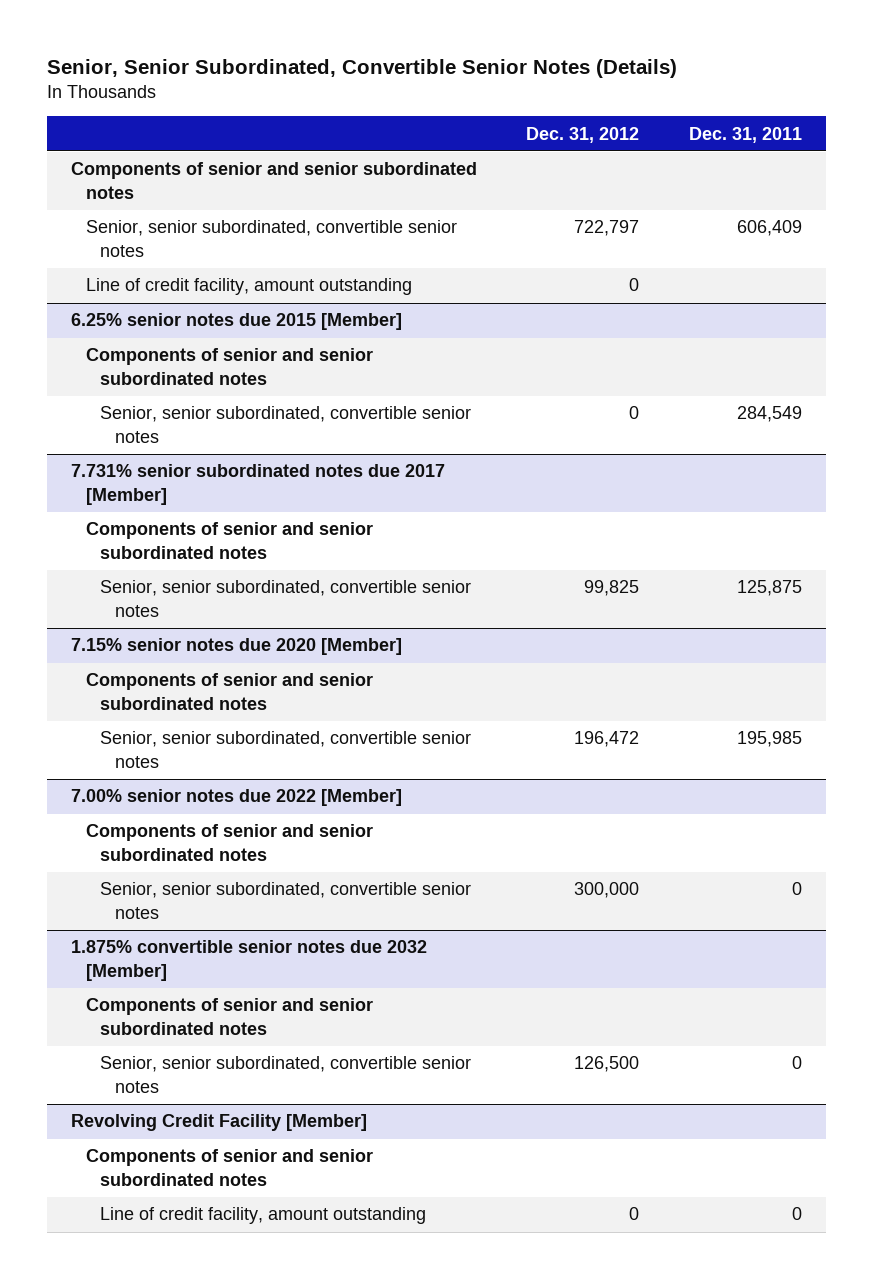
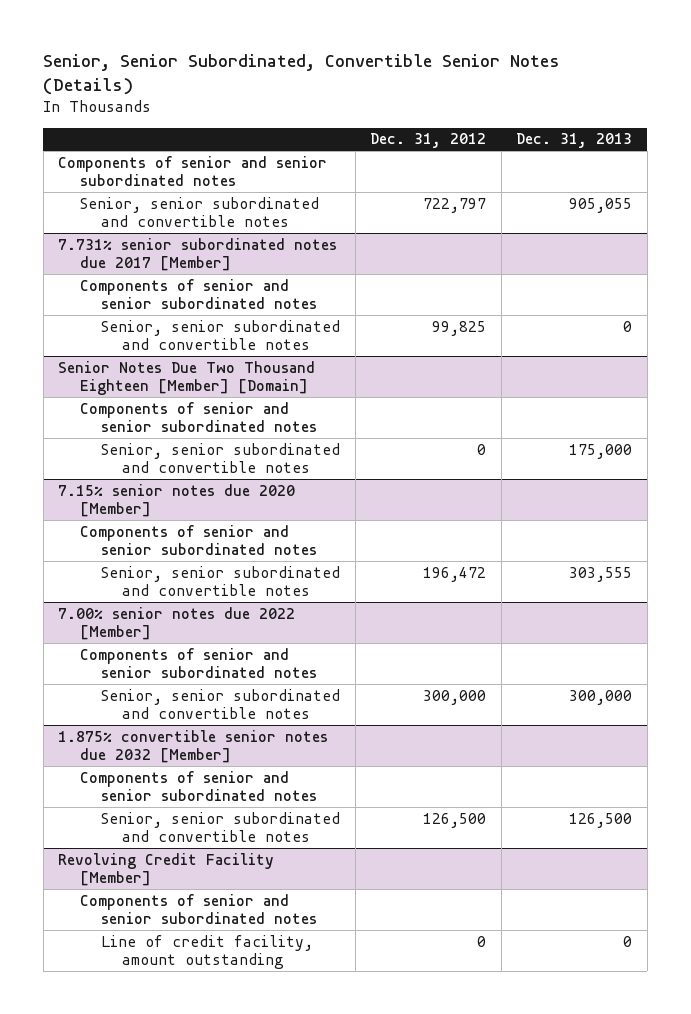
[688,126,802,143] Dec. 31, 2011 -> none
none -> [516,133,633,149] Dec. 31, 2013
[85,278,412,296] Line of credit facility, amount outstanding -> none
[71,313,403,331] 6.25% senior notes due 2015 [Member] -> none
[85,348,373,385] Components of senior and senior subordinated notes -> none
[100,406,472,443] Senior, senior subordinated, convertible senior notes -> none
[85,220,457,257] Senior, senior subordinated, convertible senior notes -> [79,196,319,227] Senior, senior subordinated and convertible notes
[100,580,472,617] Senior, senior subordinated, convertible senior notes -> [101,319,341,350] Senior, senior subordinated and convertible notes
none -> [58,360,316,395] Senior Notes Due Two Thousand Eighteen [Member] [Domain]
none -> [79,401,318,432] Components of senior and senior subordinated notes
none -> [101,442,341,473] Senior, senior subordinated and convertible notes
[100,731,472,768] Senior, senior subordinated, convertible senior notes -> [101,565,341,596] Senior, senior subordinated and convertible notes
[100,882,472,919] Senior, senior subordinated, convertible senior notes -> [101,688,341,719] Senior, senior subordinated and convertible notes
[100,1056,472,1093] Senior, senior subordinated, convertible senior notes -> [101,811,341,842] Senior, senior subordinated and convertible notes

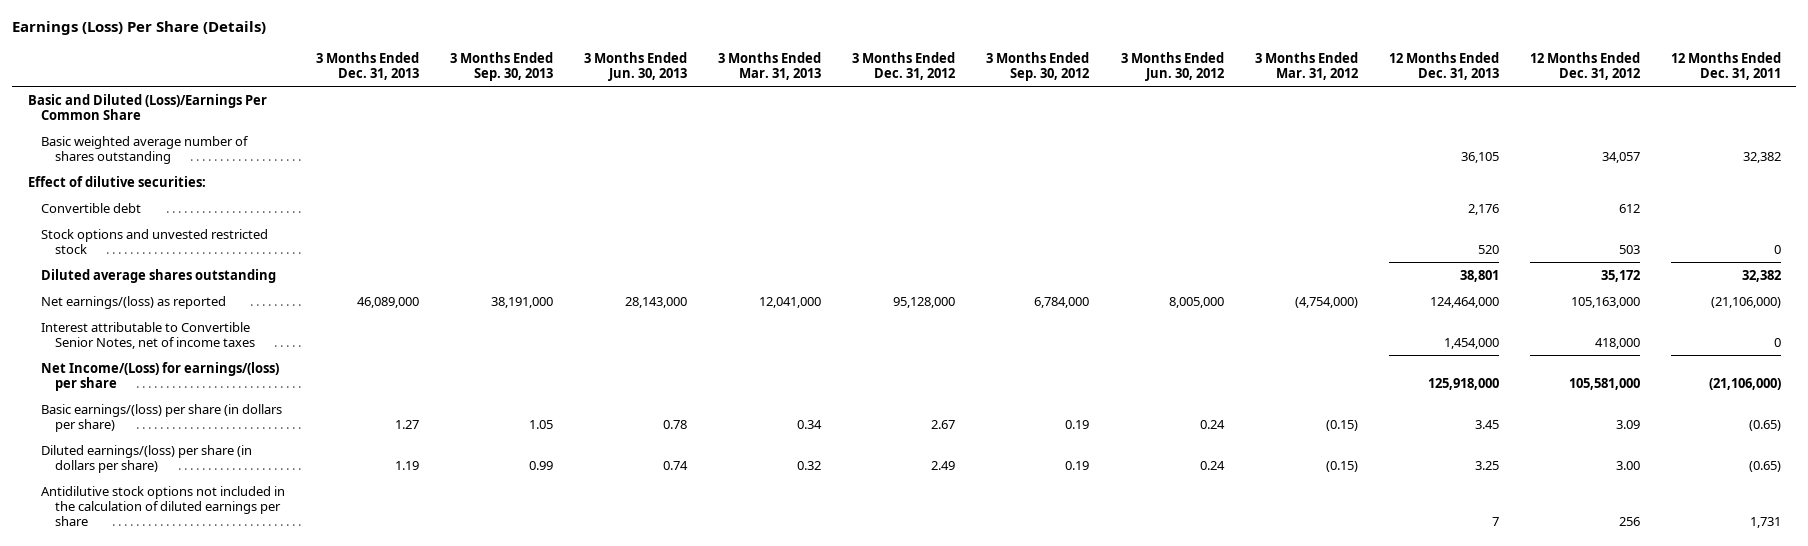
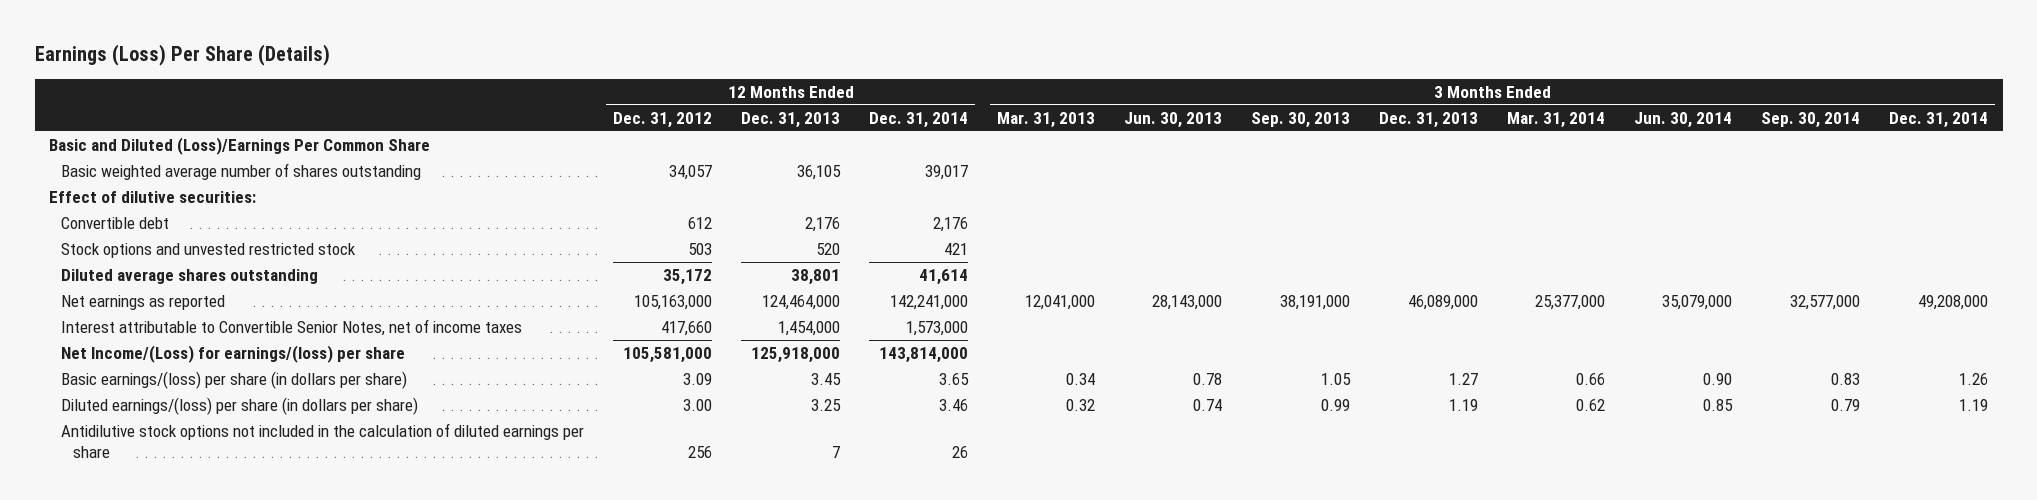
[852,52,956,81] 3 Months Ended Dec. 31, 2012 -> none
[986,52,1090,82] 3 Months Ended Sep. 30, 2012 -> none
[1120,52,1224,82] 3 Months Ended Jun. 30, 2012 -> none
[1254,52,1358,81] 3 Months Ended Mar. 31, 2012 -> none
[1670,52,1781,81] 12 Months Ended Dec. 31, 2011 -> none
none -> [869,111,969,128] Dec. 31, 2014
none -> [1507,111,1606,128] Mar. 31, 2014
none -> [1634,111,1733,128] Jun. 30, 2014
none -> [1761,111,1861,128] Sep. 30, 2014
none -> [1889,111,1989,128] Dec. 31, 2014
[41,295,227,309] Net earnings/(loss) as reported -> [61,295,226,311] Net earnings as reported
[1594,337,1640,349] 418,000 -> [661,321,713,337] 417,660

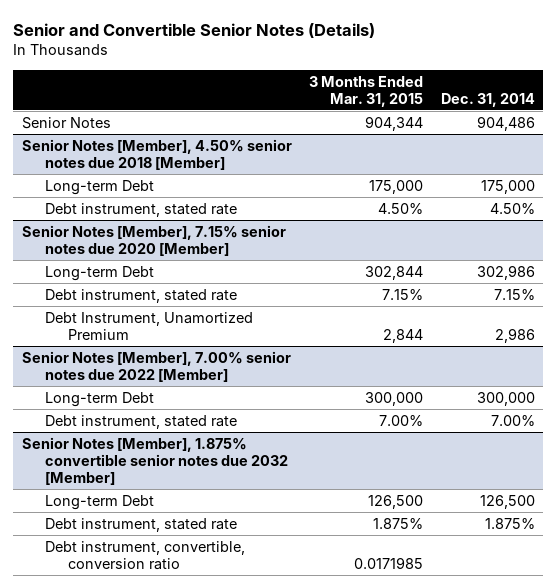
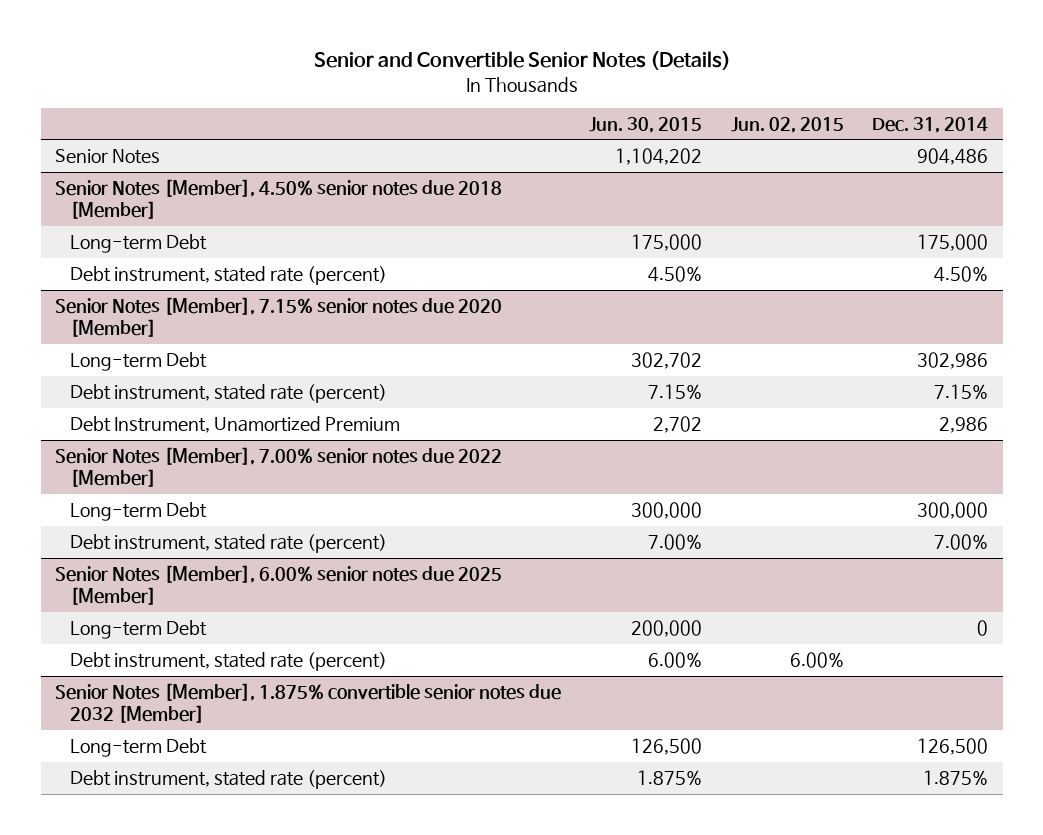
[309,75,424,107] 3 Months Ended Mar. 31, 2015 -> none
none -> [589,116,703,133] Jun. 30, 2015
none -> [730,116,844,133] Jun. 02, 2015
[44,202,237,217] Debt instrument, stated rate -> [70,265,388,285] Debt instrument, stated rate (percent)
[44,288,237,303] Debt instrument, stated rate -> [70,383,388,403] Debt instrument, stated rate (percent)
[44,414,237,429] Debt instrument, stated rate -> [70,533,388,553] Debt instrument, stated rate (percent)
none -> [54,564,502,606] Senior Notes [Member], 6.00% senior notes due 2025 [Member]
none -> [70,619,208,639] Long-term Debt
none -> [70,651,388,671] Debt instrument, stated rate (percent)
[44,540,245,570] Debt instrument, convertible, conversion ratio -> none
[44,517,237,532] Debt instrument, stated rate -> [70,769,388,789] Debt instrument, stated rate (percent)

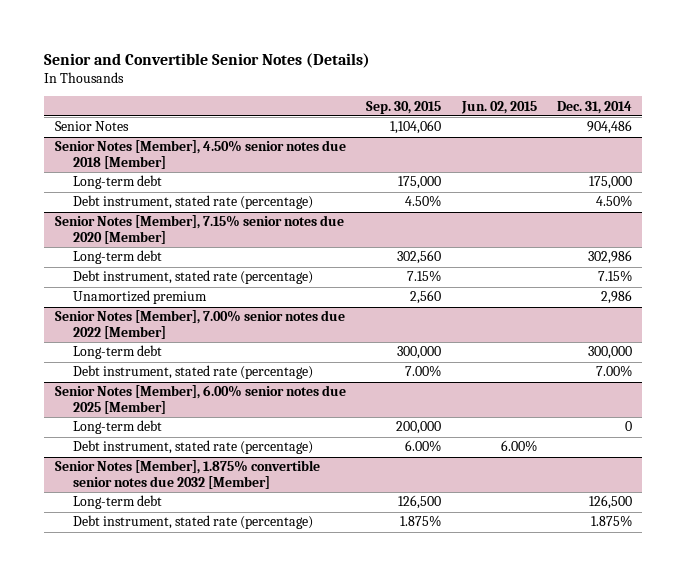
[589,116,703,133] Jun. 30, 2015 -> none
none -> [366,100,442,114] Sep. 30, 2015
[70,233,208,253] Long-term Debt -> [73,175,163,190] Long-term debt
[70,265,388,285] Debt instrument, stated rate (percent) -> [73,195,314,210] Debt instrument, stated rate (percentage)
[70,351,208,371] Long-term Debt -> [73,250,163,265] Long-term debt
[70,383,388,403] Debt instrument, stated rate (percent) -> [73,270,314,285] Debt instrument, stated rate (percentage)
[70,415,401,433] Debt Instrument, Unamortized Premium -> [73,290,208,305] Unamortized premium
[70,501,208,521] Long-term Debt -> [73,345,163,360] Long-term debt
[70,533,388,553] Debt instrument, stated rate (percent) -> [73,365,314,380] Debt instrument, stated rate (percentage)
[70,619,208,639] Long-term Debt -> [73,420,163,435] Long-term debt
[70,651,388,671] Debt instrument, stated rate (percent) -> [73,440,314,455] Debt instrument, stated rate (percentage)
[70,737,208,757] Long-term Debt -> [73,495,163,510] Long-term debt
[70,769,388,789] Debt instrument, stated rate (percent) -> [73,515,314,530] Debt instrument, stated rate (percentage)

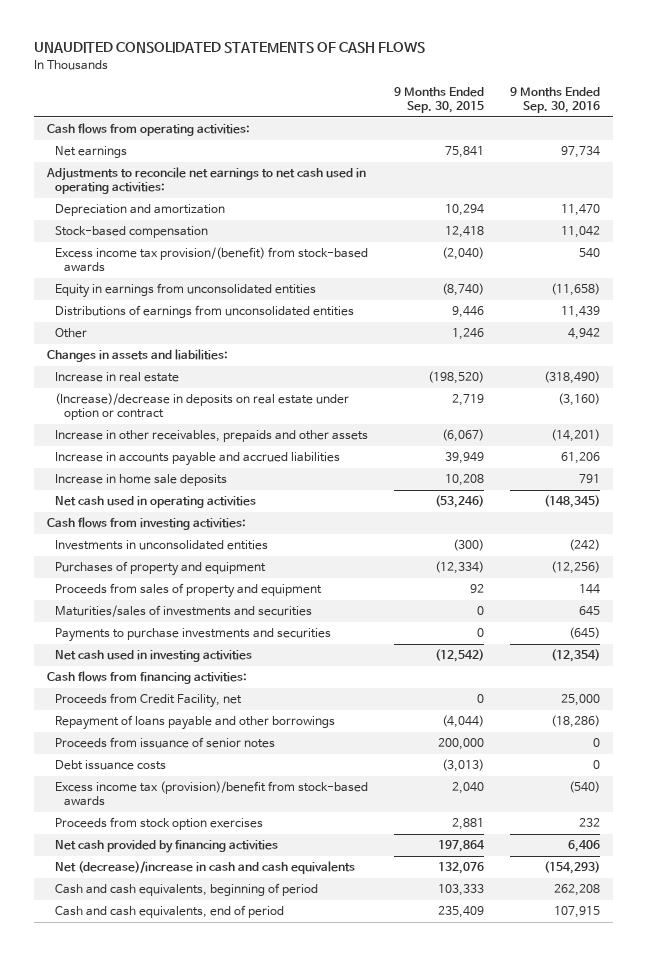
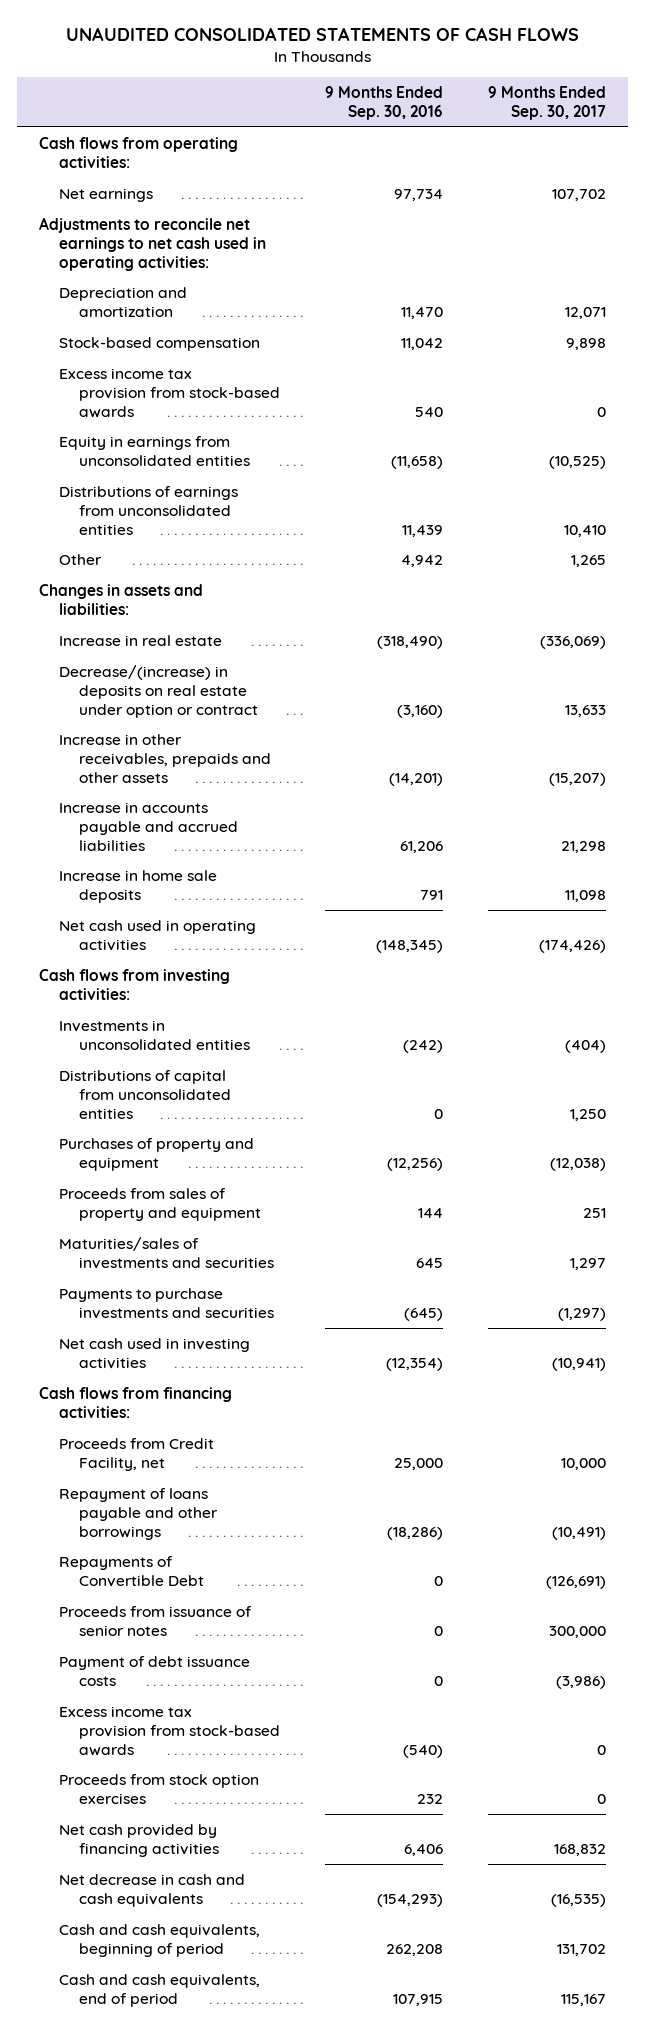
[393,86,484,114] 9 Months Ended Sep. 30, 2015 -> none
none -> [487,86,606,120] 9 Months Ended Sep. 30, 2017
[55,247,369,273] Excess income tax provision/(benefit) from stock-based awards -> [59,367,281,418] Excess income tax provision from stock-based awards
[55,393,350,421] (Increase)/decrease in deposits on real estate under option or contract -> [59,664,259,718] Decrease/(increase) in deposits on real estate under option or contract
none -> [59,1069,232,1119] Distributions of capital from unconsolidated entities
none -> [59,1555,205,1587] Repayments of Convertible Debt
[55,760,167,771] Debt issuance costs -> [59,1655,251,1686] Payment of debt issuance costs
[55,781,369,807] Excess income tax (provision)/benefit from stock-based awards -> [59,1705,281,1756] Excess income tax provision from stock-based awards
[55,861,356,875] Net (decrease)/increase in cash and cash equivalents -> [59,1873,246,1907] Net decrease in cash and cash equivalents

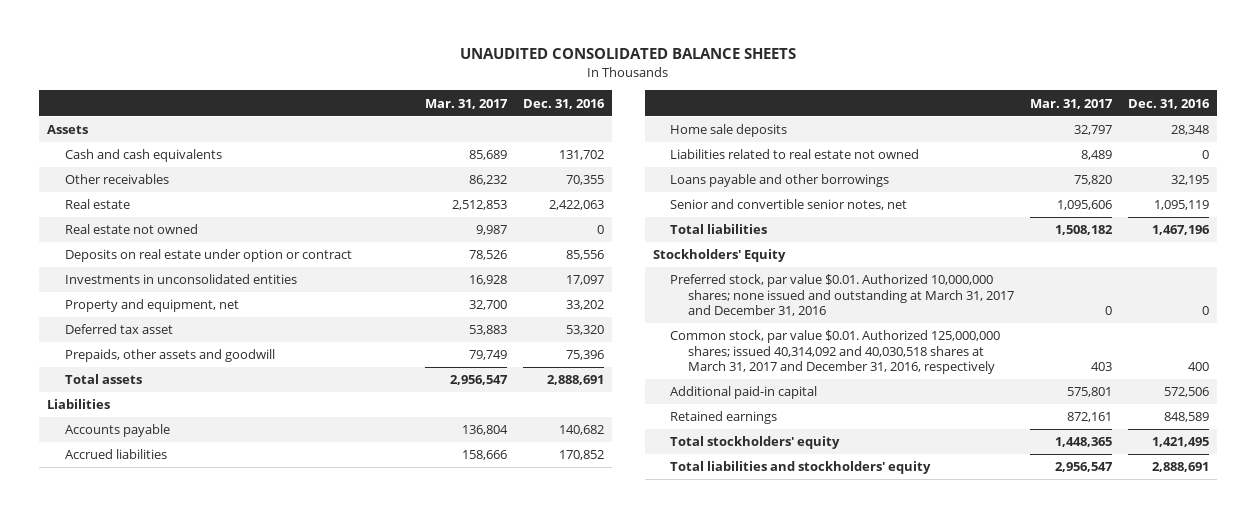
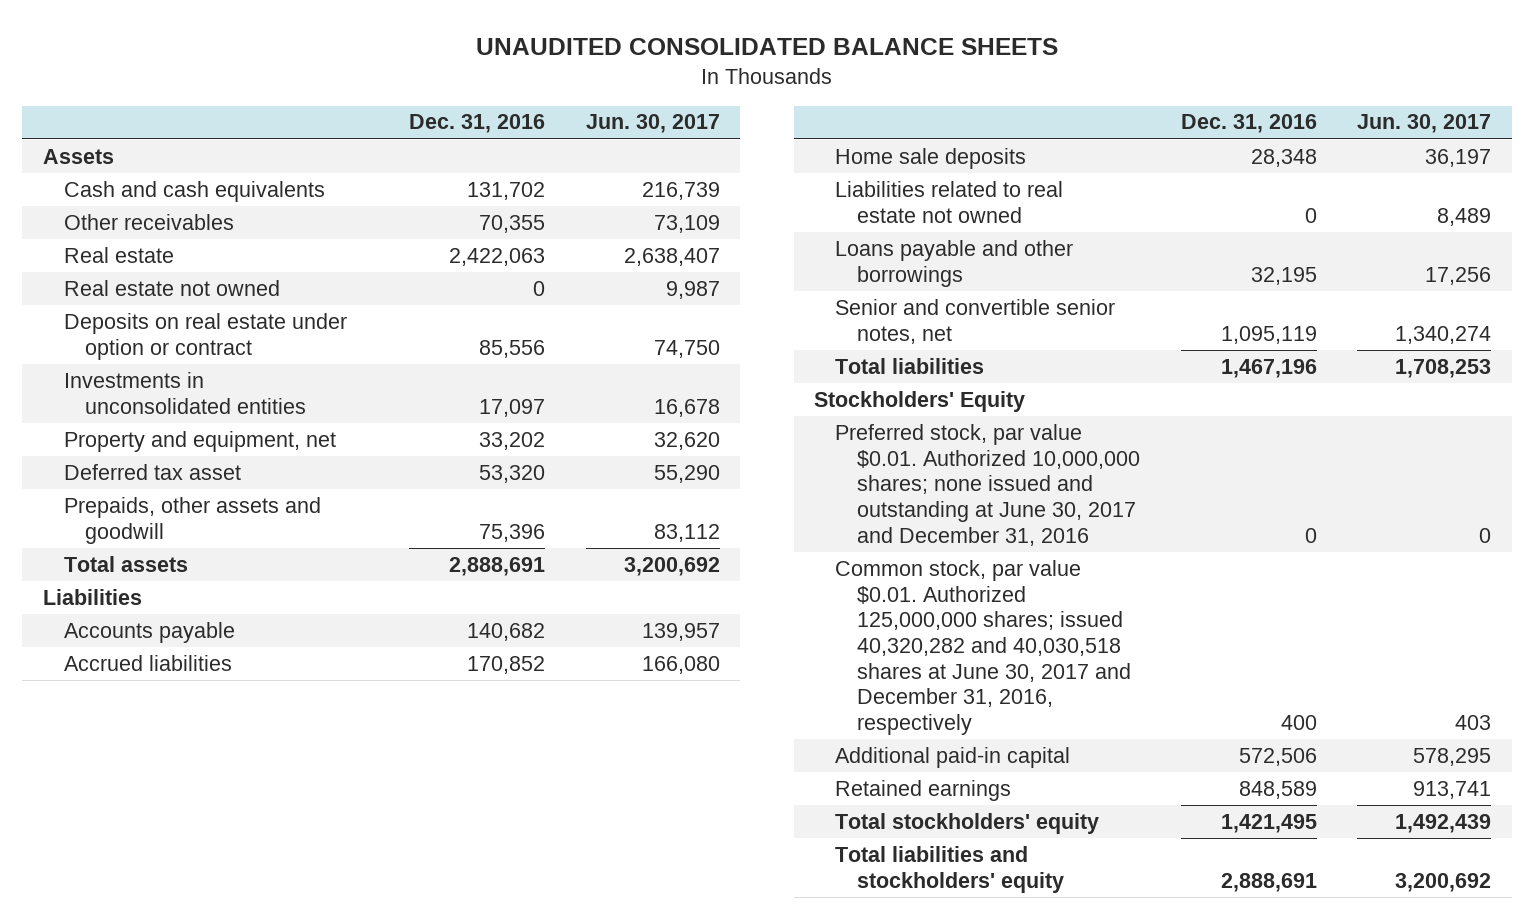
[424,98,508,109] Mar. 31, 2017 -> none
none -> [585,114,720,134] Jun. 30, 2017
[670,274,1014,317] Preferred stock, par value $0.01. Authorized 10,000,000 shares; none issued and outstanding at March 31, 2017 and December 31, 2016 -> [835,423,1140,546] Preferred stock, par value $0.01. Authorized 10,000,000 shares; none issued and outstanding at June 30, 2017 and December 31, 2016
[670,330,1001,375] Common stock, par value $0.01. Authorized 125,000,000 shares; issued 40,314,092 and 40,030,518 shares at March 31, 2017 and December 31, 2016, respectively -> [835,559,1131,736] Common stock, par value $0.01. Authorized 125,000,000 shares; issued 40,320,282 and 40,030,518 shares at June 30, 2017 and December 31, 2016, respectively

